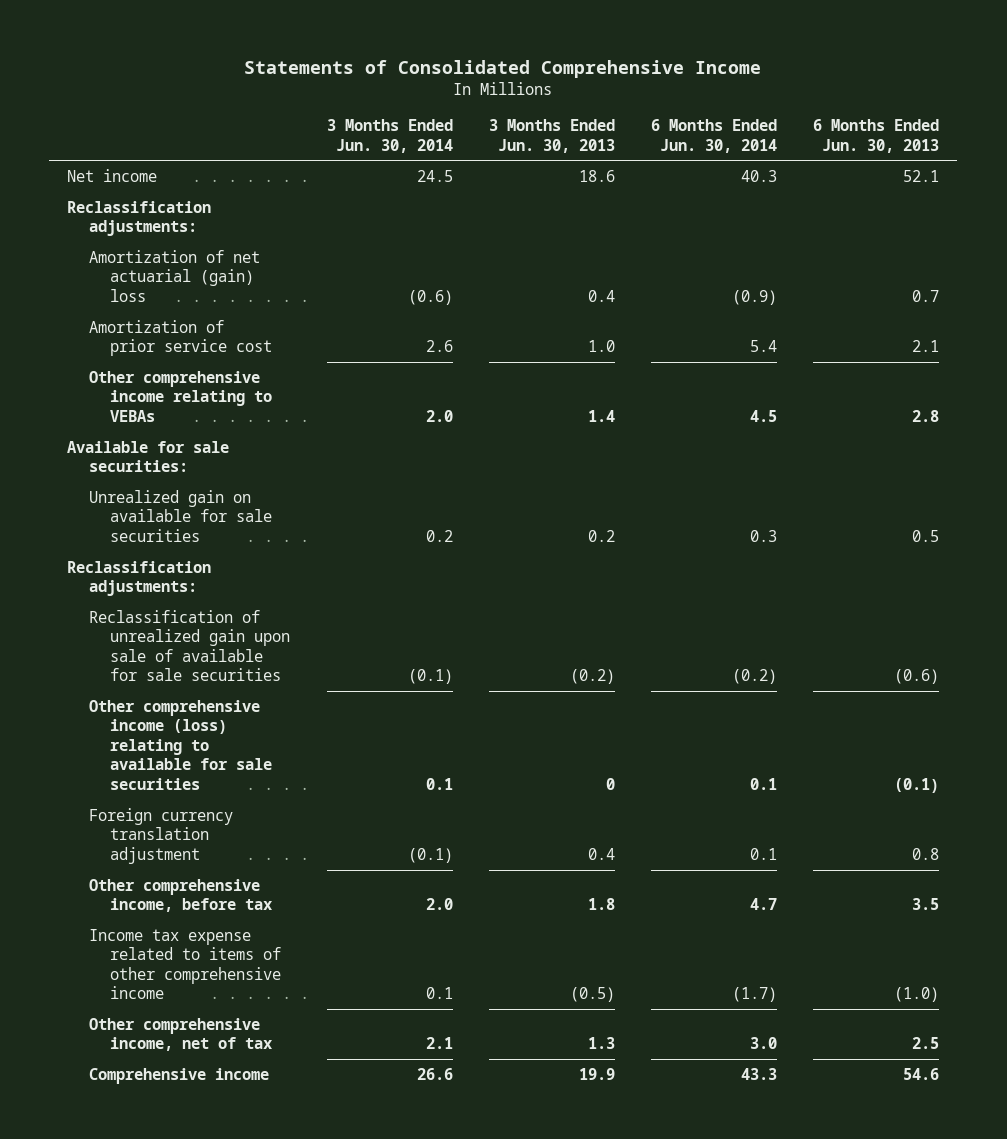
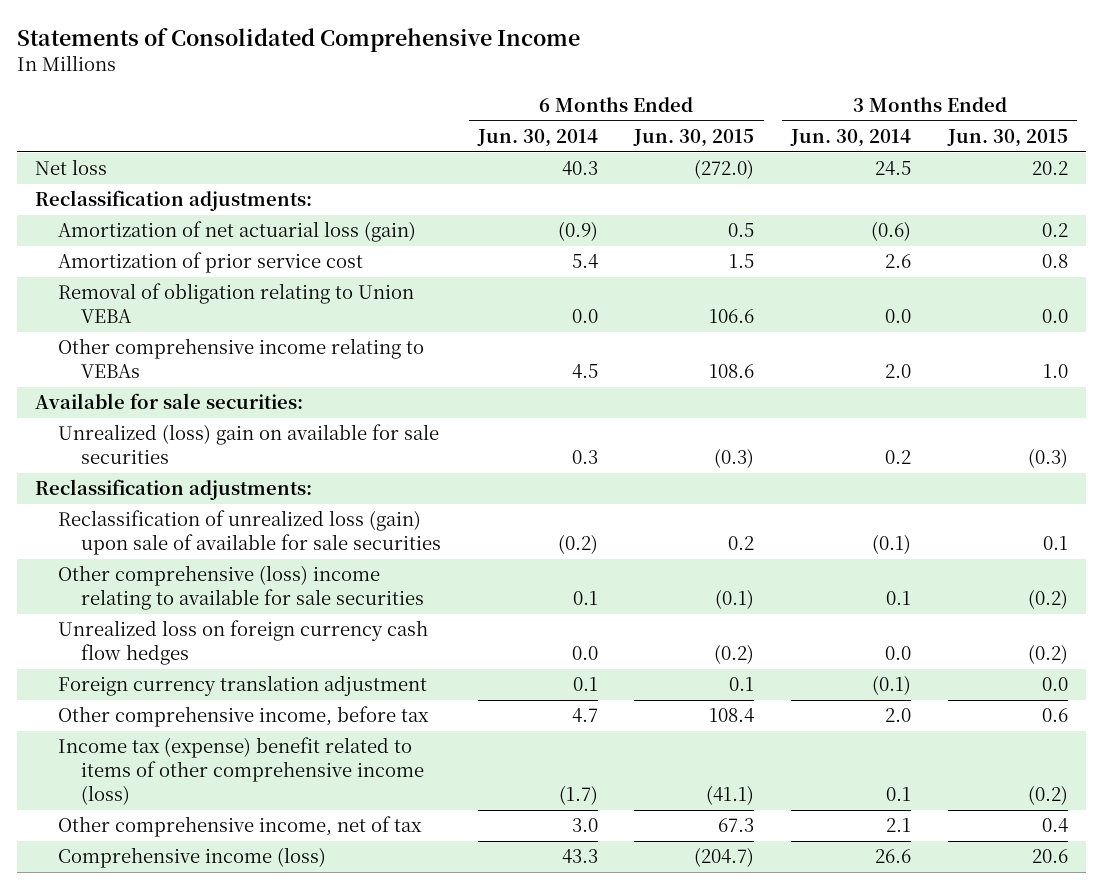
[488,119,615,153] 3 Months Ended Jun. 30, 2013 -> none
[813,119,940,153] 6 Months Ended Jun. 30, 2013 -> none
none -> [633,128,755,147] Jun. 30, 2015
none -> [946,128,1068,147] Jun. 30, 2015
[67,168,158,182] Net income -> [35,159,108,176] Net loss
[88,249,260,302] Amortization of net actuarial (gain) loss -> [58,221,417,243] Amortization of net actuarial loss (gain)
none -> [58,283,415,324] Removal of obligation relating to Union VEBA
[88,489,273,542] Unrealized gain on available for sale securities -> [58,424,440,465] Unrealized (loss) gain on available for sale securities
[88,609,291,682] Reclassification of unrealized gain upon sale of available for sale securities -> [58,510,442,556] Reclassification of unrealized loss (gain) upon sale of available for sale securities
[88,699,273,790] Other comprehensive income (loss) relating to available for sale securities -> [58,565,425,611] Other comprehensive (loss) income relating to available for sale securities
none -> [58,620,429,666] Unrealized loss on foreign currency cash flow hedges
[88,928,282,1000] Income tax expense related to items of other comprehensive income -> [58,737,425,806] Income tax (expense) benefit related to items of other comprehensive income (loss)
[88,1067,269,1084] Comprehensive income -> [58,847,327,869] Comprehensive income (loss)

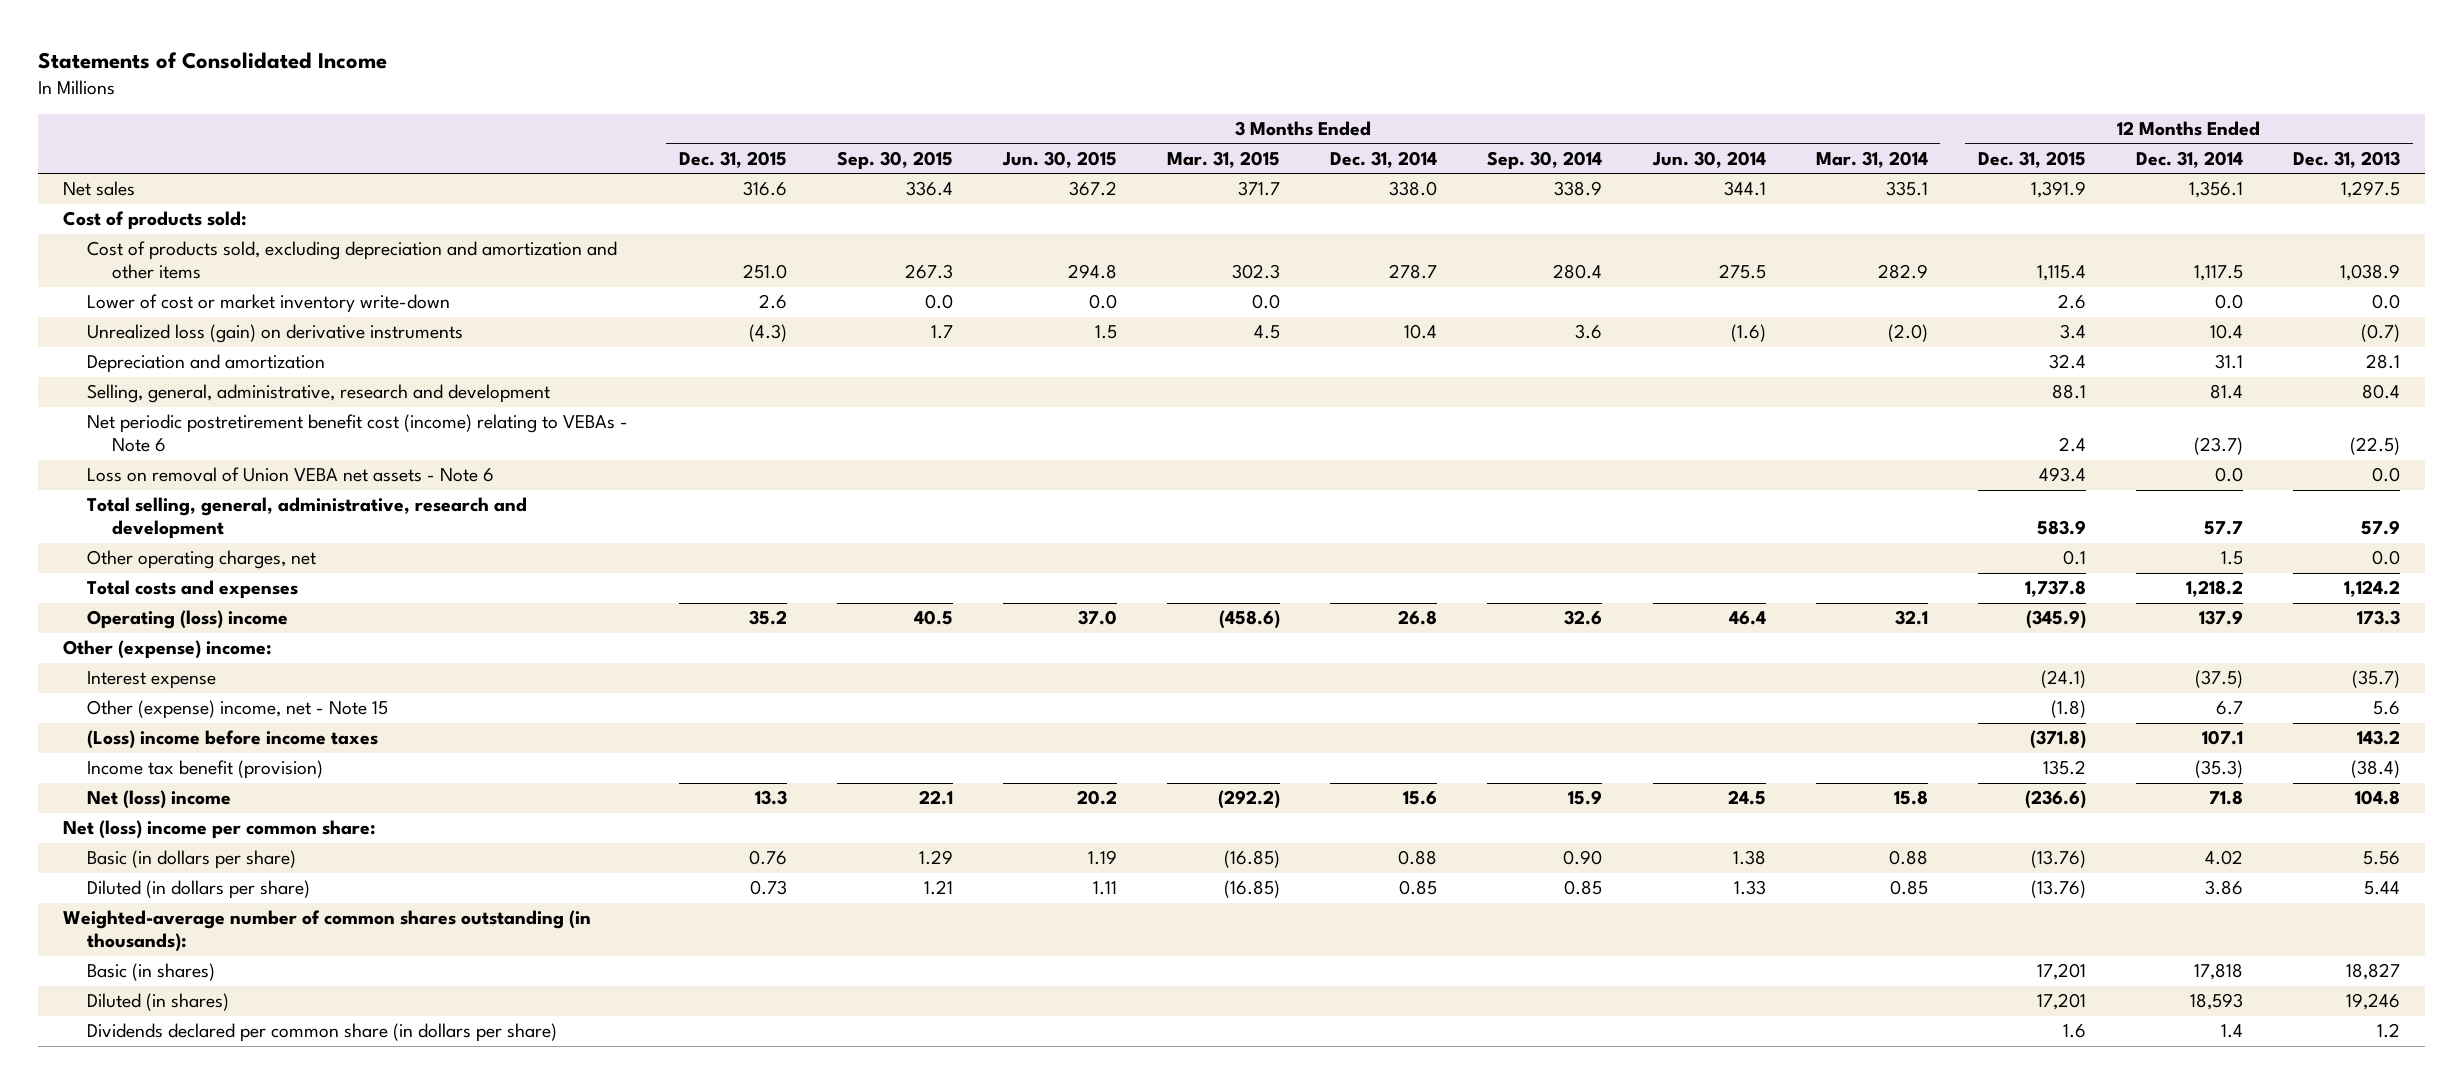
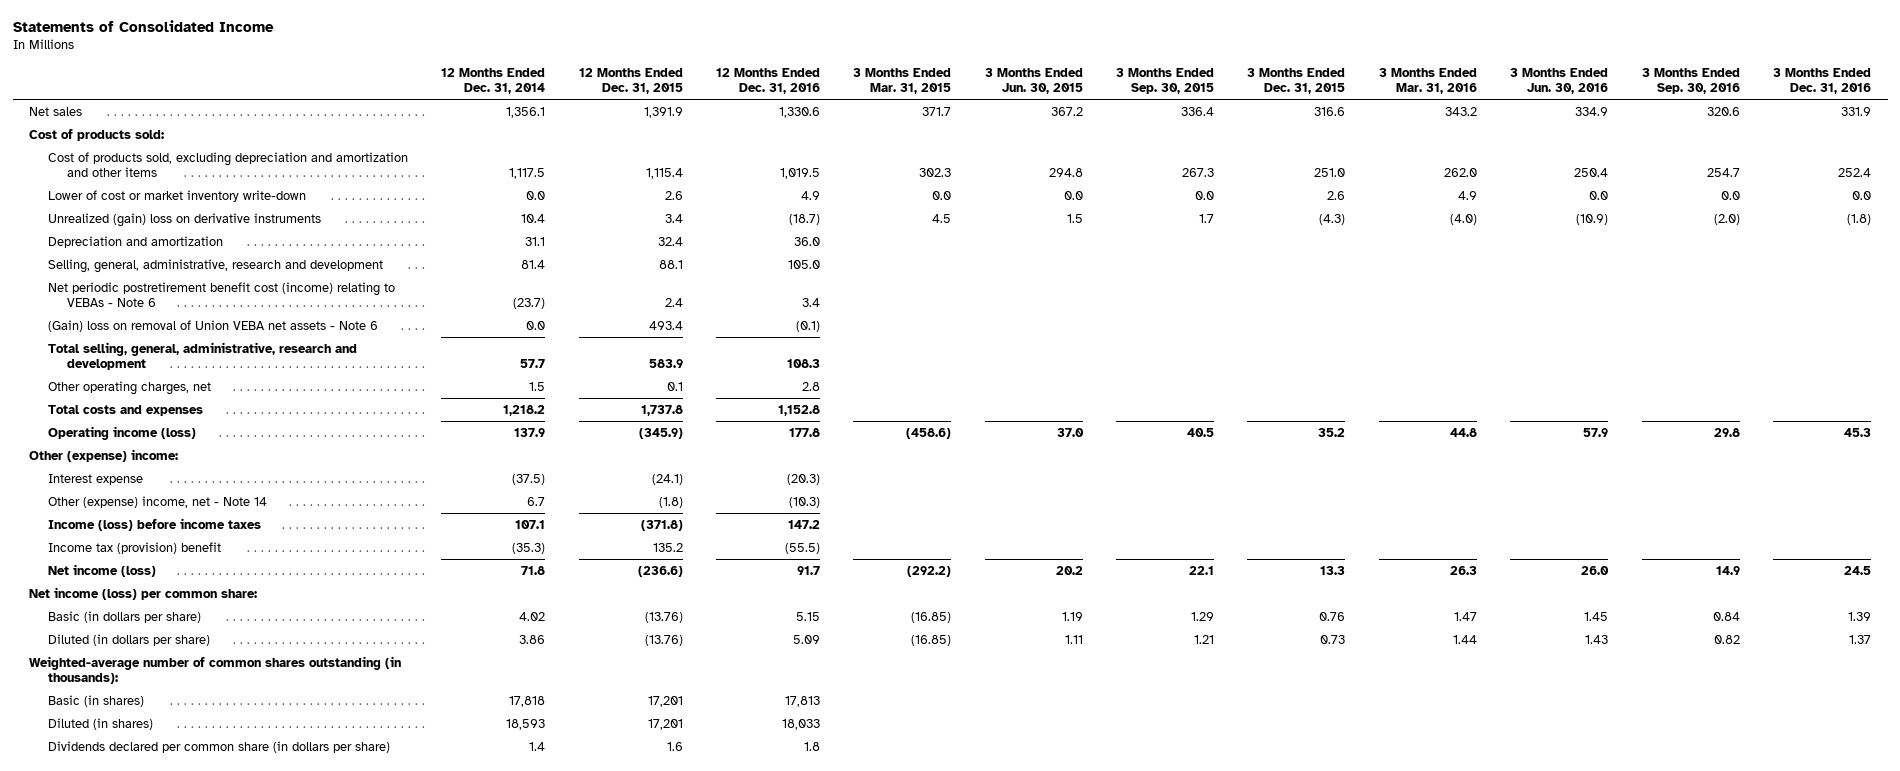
[1330,150,1438,168] Dec. 31, 2014 -> none
[1487,150,1603,170] Sep. 30, 2014 -> none
[1651,150,1766,168] Jun. 30, 2014 -> none
[1815,150,1928,168] Mar. 31, 2014 -> none
[2293,150,2401,168] Dec. 31, 2013 -> none
none -> [715,67,820,95] 12 Months Ended Dec. 31, 2016
none -> [1378,67,1477,95] 3 Months Ended Mar. 31, 2016
none -> [1510,67,1609,95] 3 Months Ended Jun. 30, 2016
none -> [1641,67,1740,95] 3 Months Ended Sep. 30, 2016
none -> [1773,67,1872,95] 3 Months Ended Dec. 31, 2016
[87,324,464,344] Unrealized loss (gain) on derivative instruments -> [47,212,321,227] Unrealized (gain) loss on derivative instruments
[87,467,495,483] Loss on removal of Union VEBA net assets - Note 6 -> [47,319,378,332] (Gain) loss on removal of Union VEBA net assets - Note 6
[87,610,289,630] Operating (loss) income -> [47,425,196,440] Operating income (loss)
[87,700,389,720] Other (expense) income, net - Note 15 -> [47,495,267,508] Other (expense) income, net - Note 14
[87,730,379,750] (Loss) income before income taxes -> [47,517,261,531] Income (loss) before income taxes
[87,760,324,780] Income tax benefit (provision) -> [47,541,221,554] Income tax (provision) benefit
[87,790,232,810] Net (loss) income -> [47,563,156,577] Net income (loss)
[62,820,376,840] Net (loss) income per common share: -> [29,586,258,600] Net income (loss) per common share:

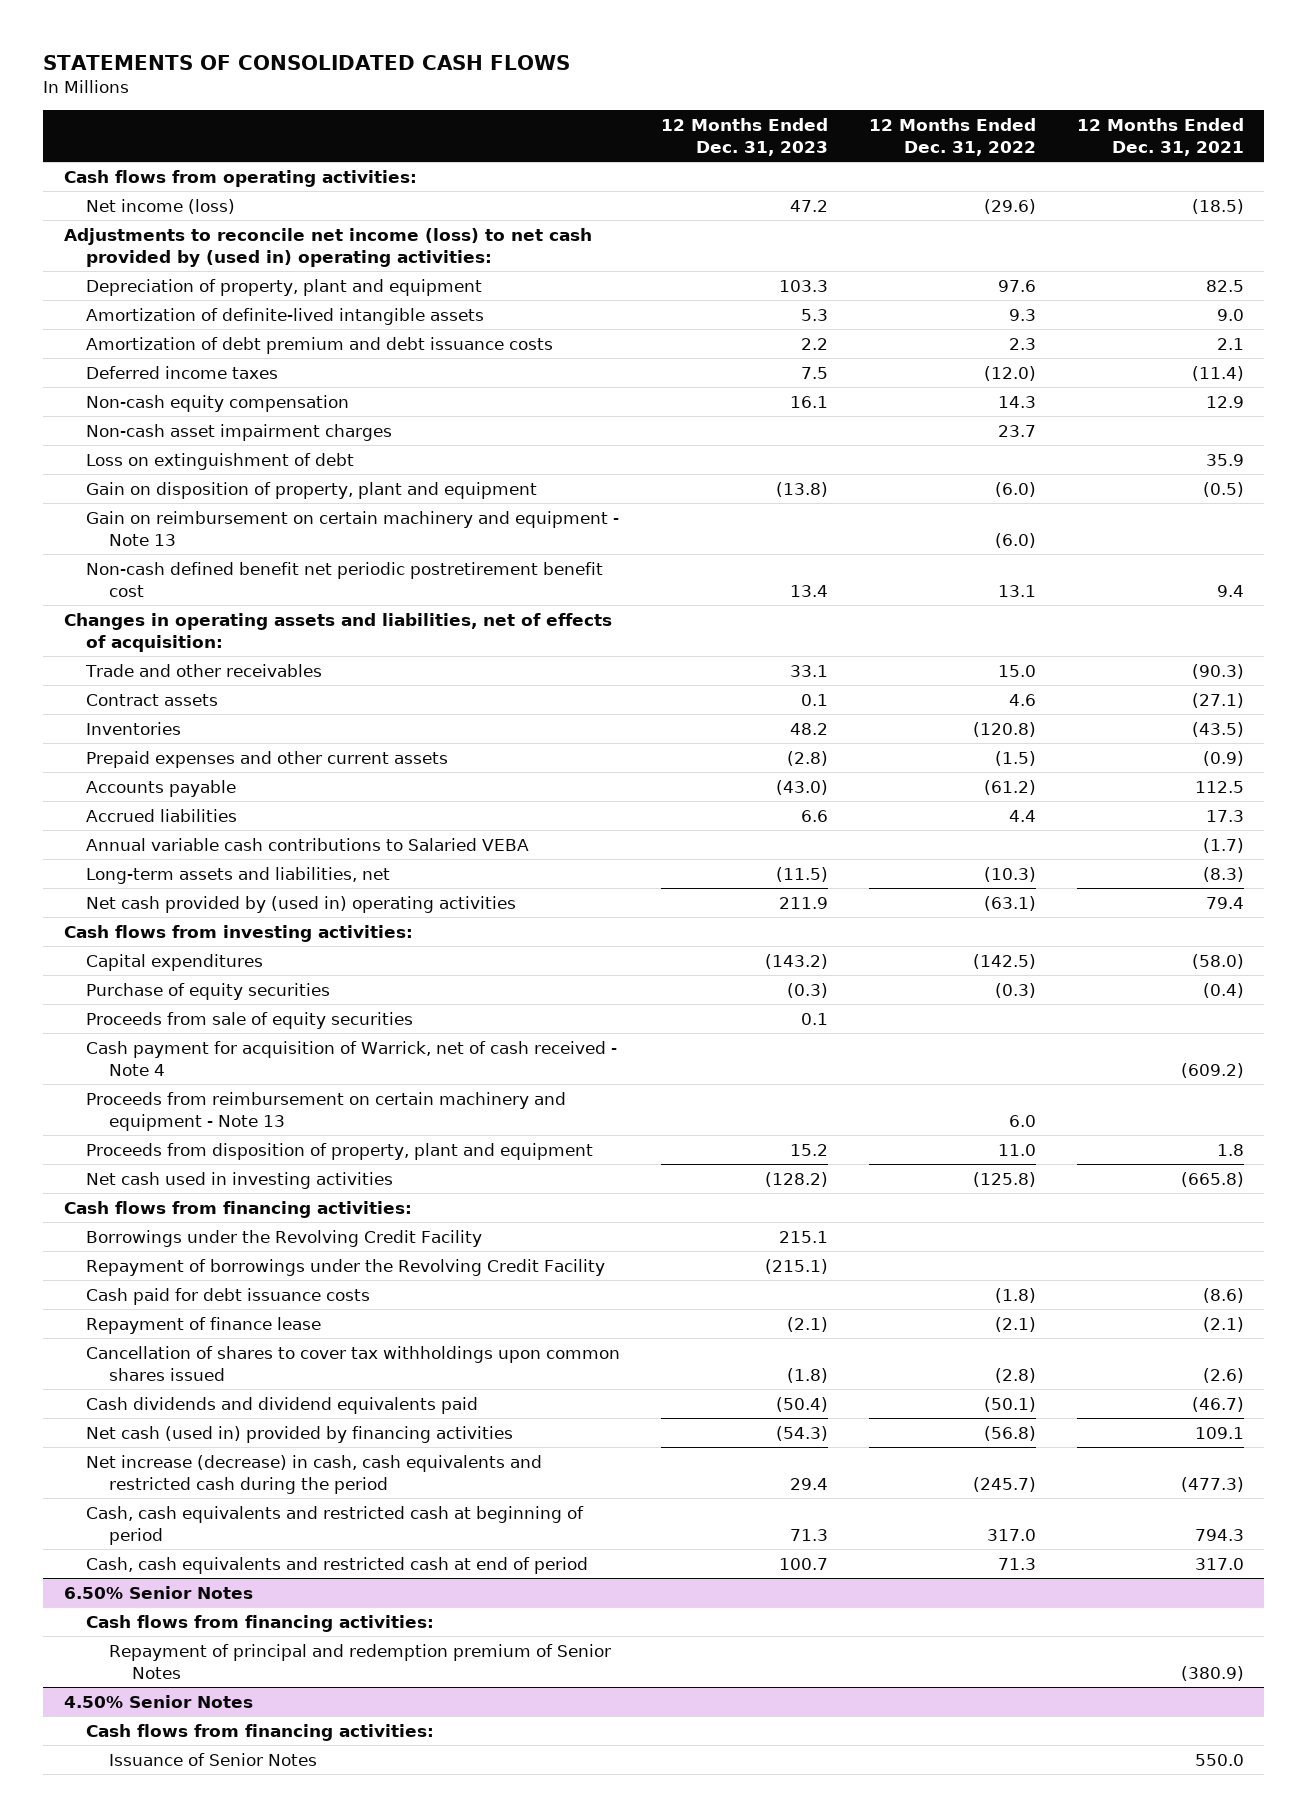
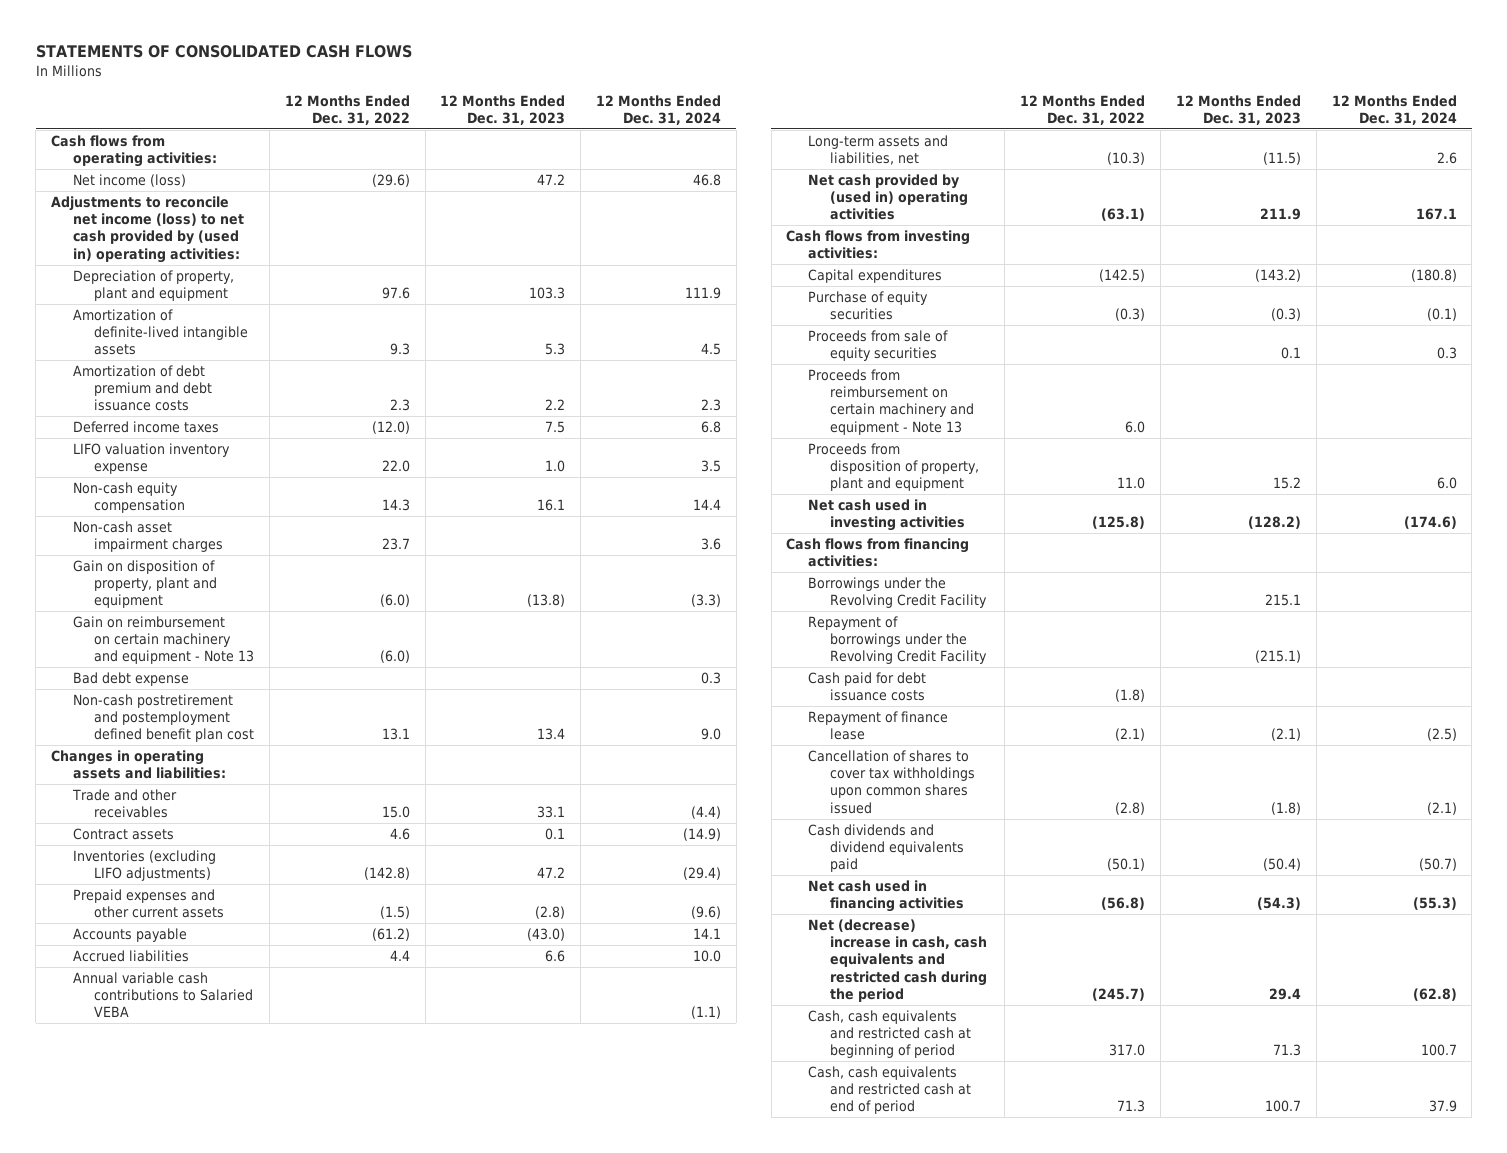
[1076,118,1244,157] 12 Months Ended Dec. 31, 2021 -> none
none -> [596,94,722,125] 12 Months Ended Dec. 31, 2024
none -> [72,442,230,475] LIFO valuation inventory expense
[86,452,355,470] Loss on extinguishment of debt -> none
none -> [72,671,189,686] Bad debt expense
[86,561,604,597] Non-cash defined benefit net periodic postretirement benefit cost -> [72,693,255,743] Non-cash postretirement and postemployment defined benefit plan cost
[63,612,612,652] Changes in operating assets and liabilities, net of effects of acquisition: -> [50,749,226,780] Changes in operating assets and liabilities:
[86,721,182,735] Inventories -> none
none -> [72,849,216,882] Inventories (excluding LIFO adjustments)
[86,1040,618,1076] Cash payment for acquisition of Warrick, net of cash received - Note 4 -> none
[86,1425,514,1443] Net cash (used in) provided by financing activities -> [808,879,964,913] Net cash used in financing activities
[86,1454,543,1494] Net increase (decrease) in cash, cash equivalents and restricted cash during the period -> [808,918,987,1003] Net (decrease) increase in cash, cash equivalents and restricted cash during the period
[63,1585,253,1599] 6.50% Senior Notes -> none
[86,1614,435,1632] Cash flows from financing activities: -> none
[109,1643,612,1679] Repayment of principal and redemption premium of Senior Notes -> none
[63,1694,253,1708] 4.50% Senior Notes -> none
[86,1723,435,1741] Cash flows from financing activities: -> none
[109,1752,318,1766] Issuance of Senior Notes -> none

